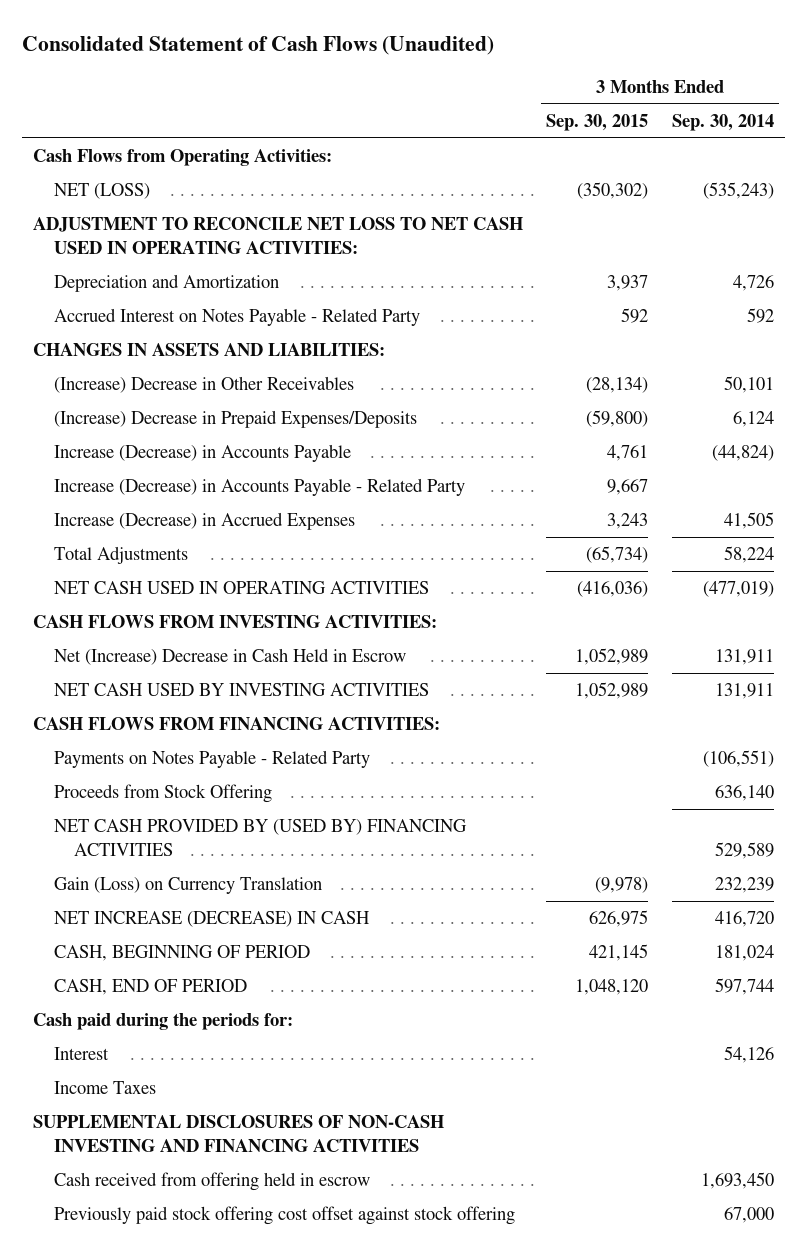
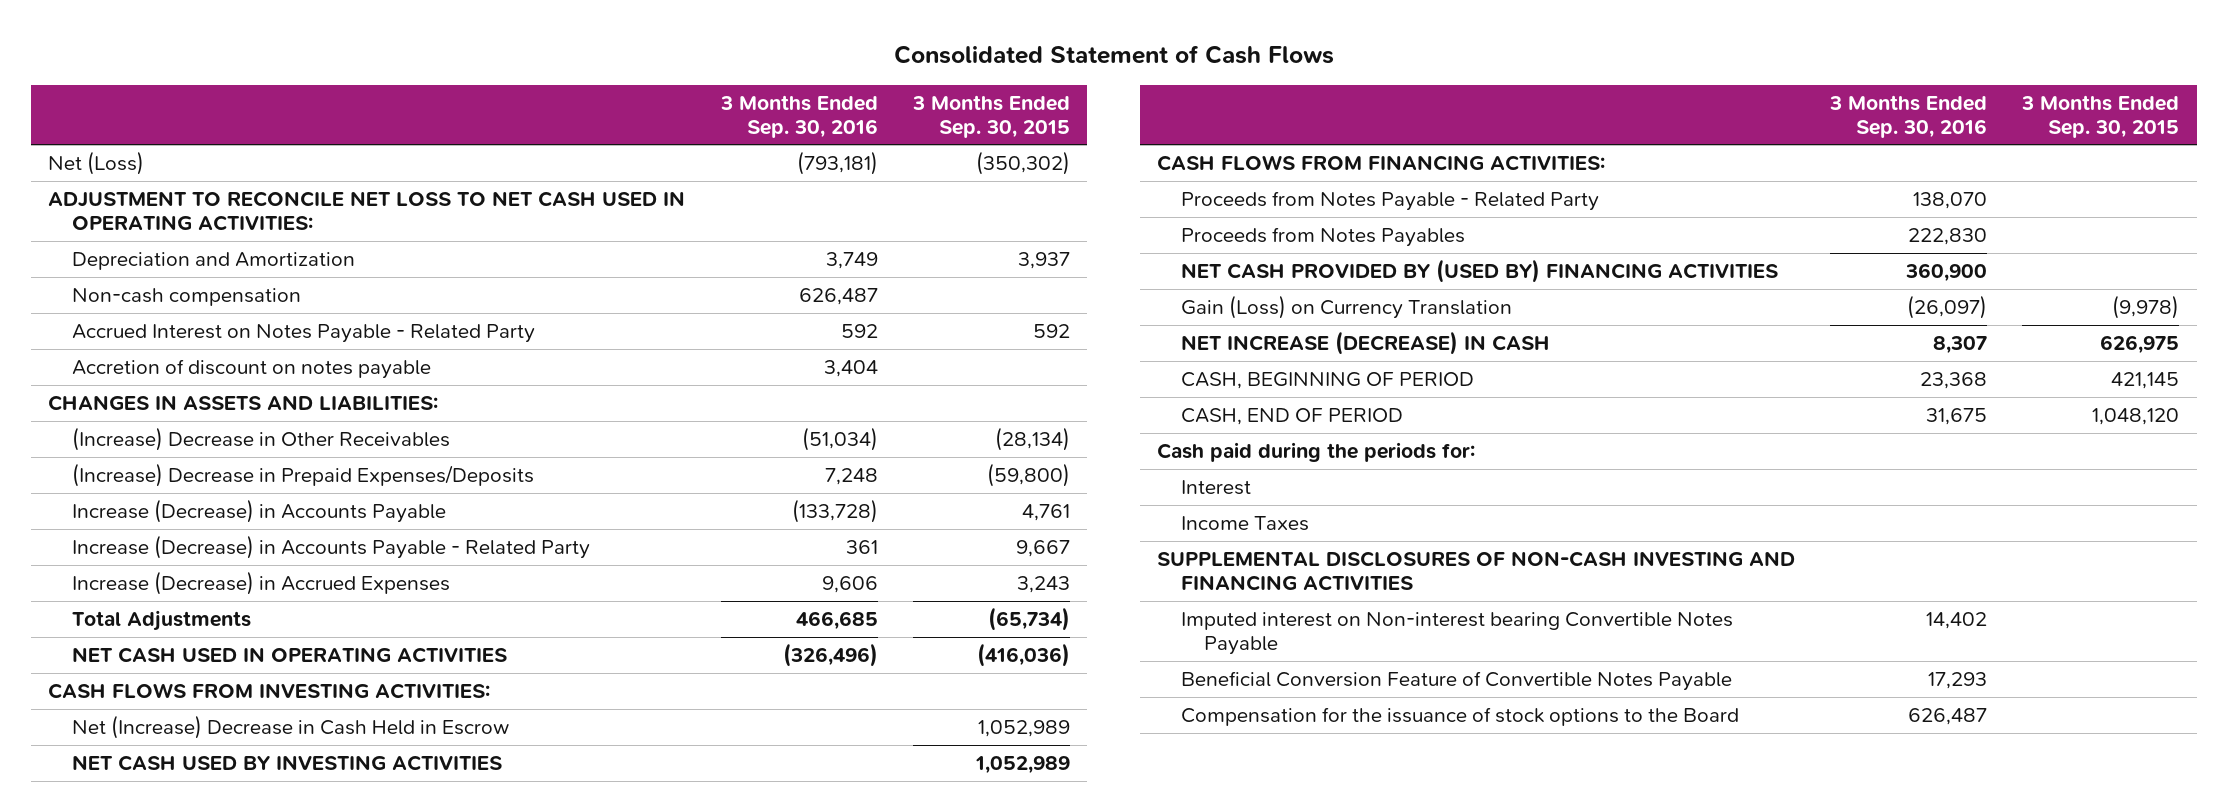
[21,35,494,55] Consolidated Statement of Cash Flows (Unaudited) -> [893,45,1334,65] Consolidated Statement of Cash Flows
[671,113,774,131] Sep. 30, 2014 -> none
none -> [720,94,879,138] 3 Months Ended Sep. 30, 2016
[33,149,333,167] Cash Flows from Operating Activities: -> none
[53,183,150,200] NET (LOSS) -> [48,150,145,175] Net (Loss)
none -> [71,287,301,306] Non-cash compensation
none -> [71,358,431,379] Accretion of discount on notes payable
[53,784,272,804] Proceeds from Stock Offering -> none
none -> [1180,190,1599,211] Proceeds from Notes Payable - Related Party
[53,750,370,769] Payments on Notes Payable - Related Party -> [1180,226,1465,247] Proceeds from Notes Payables
[53,1172,370,1192] Cash received from offering held in escrow -> none
[53,1206,515,1226] Previously paid stock offering cost offset against stock offering -> none
none -> [1180,611,1733,656] Imputed interest on Non-interest bearing Convertible Notes Payable
none -> [1180,670,1732,691] Beneficial Conversion Feature of Convertible Notes Payable
none -> [1180,706,1739,726] Compensation for the issuance of stock options to the Board

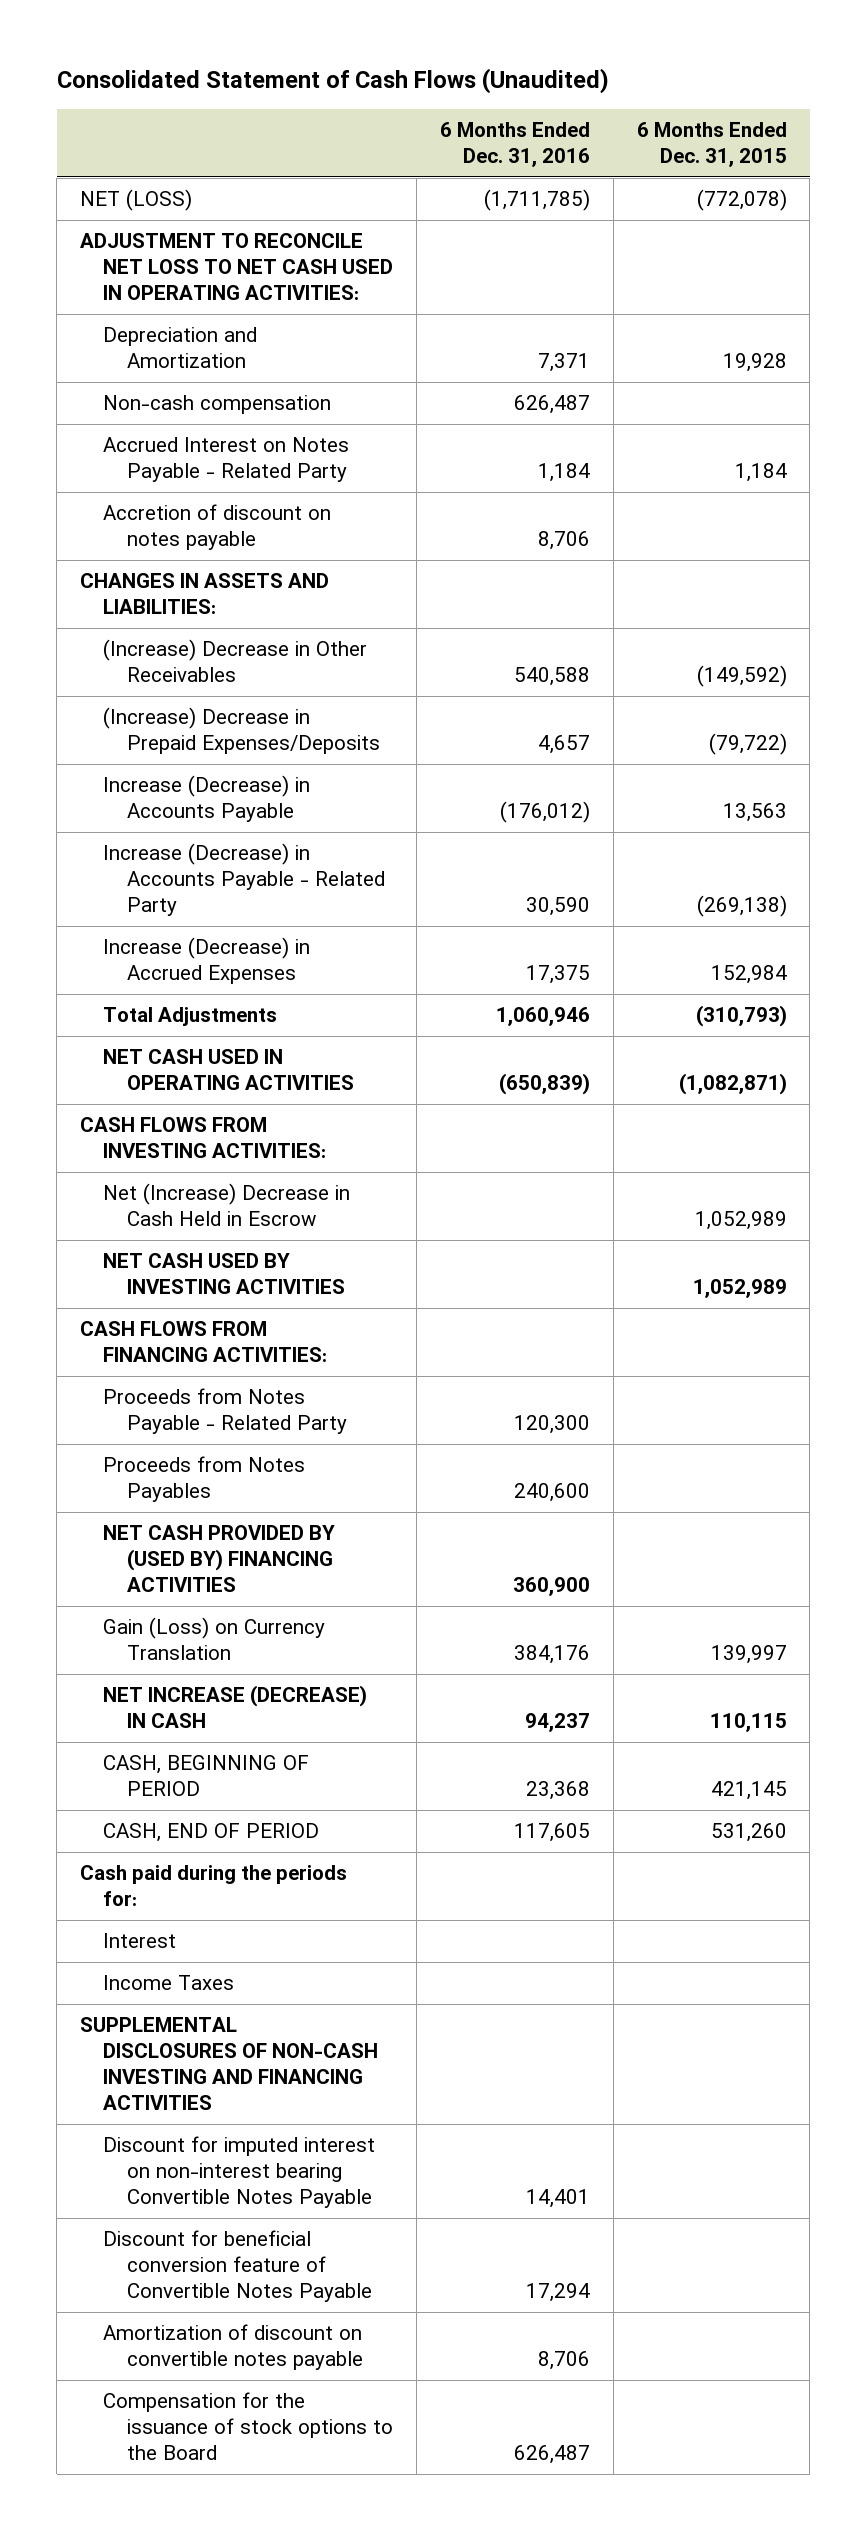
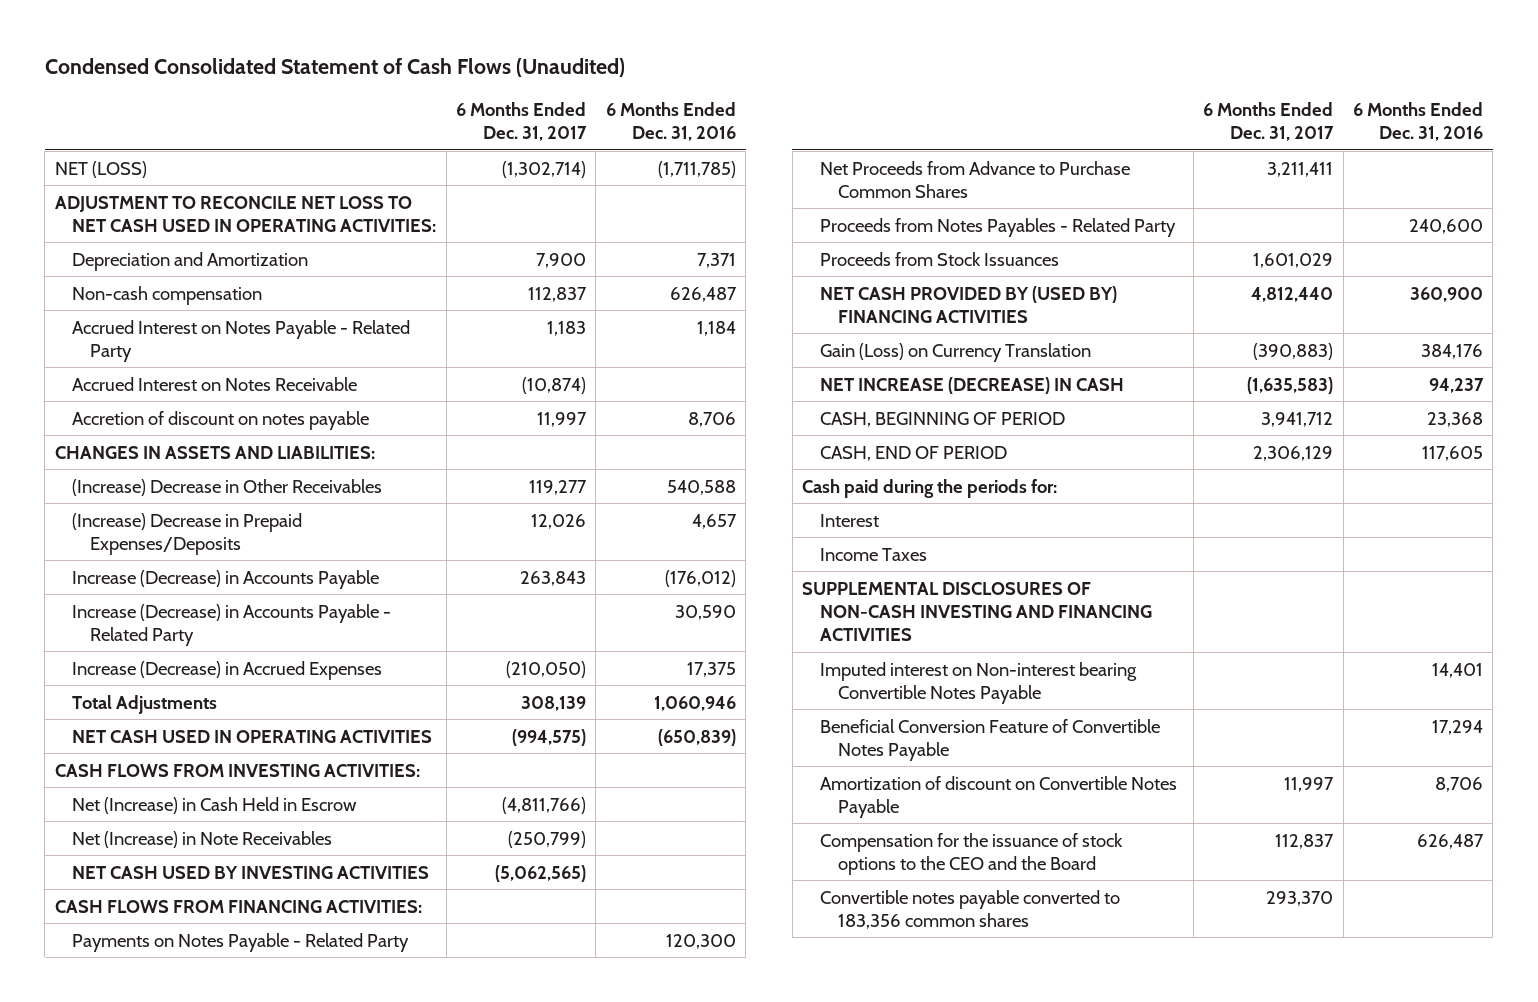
[56,68,609,95] Consolidated Statement of Cash Flows (Unaudited) -> [44,57,625,77] Condensed Consolidated Statement of Cash Flows (Unaudited)
[636,121,787,167] 6 Months Ended Dec. 31, 2015 -> none
none -> [456,101,588,142] 6 Months Ended Dec. 31, 2017
none -> [72,376,358,391] Accrued Interest on Notes Receivable
[103,1183,351,1227] Net (Increase) Decrease in Cash Held in Escrow -> [72,796,358,814] Net (Increase) in Cash Held in Escrow
none -> [72,830,333,848] Net (Increase) in Note Receivables
[103,1388,347,1435] Proceeds from Notes Payable - Related Party -> [72,932,410,952] Payments on Notes Payable - Related Party
none -> [819,160,1130,198] Net Proceeds from Advance to Purchase Common Shares
[103,1456,306,1503] Proceeds from Notes Payables -> [819,217,1176,237] Proceeds from Notes Payables - Related Party
none -> [819,251,1059,266] Proceeds from Stock Issuances
[103,2136,376,2209] Discount for imputed interest on non-interest bearing Convertible Notes Payable -> [819,661,1137,704] Imputed interest on Non-interest bearing Convertible Notes Payable
[103,2230,372,2303] Discount for beneficial conversion feature of Convertible Notes Payable -> [819,718,1160,761] Beneficial Conversion Feature of Convertible Notes Payable
[103,2324,363,2371] Amortization of discount on convertible notes payable -> [819,775,1177,818] Amortization of discount on Convertible Notes Payable
[103,2392,393,2461] Compensation for the issuance of stock options to the Board -> [819,832,1123,875] Compensation for the issuance of stock options to the CEO and the Board
none -> [819,889,1120,929] Convertible notes payable converted to 183,356 common shares

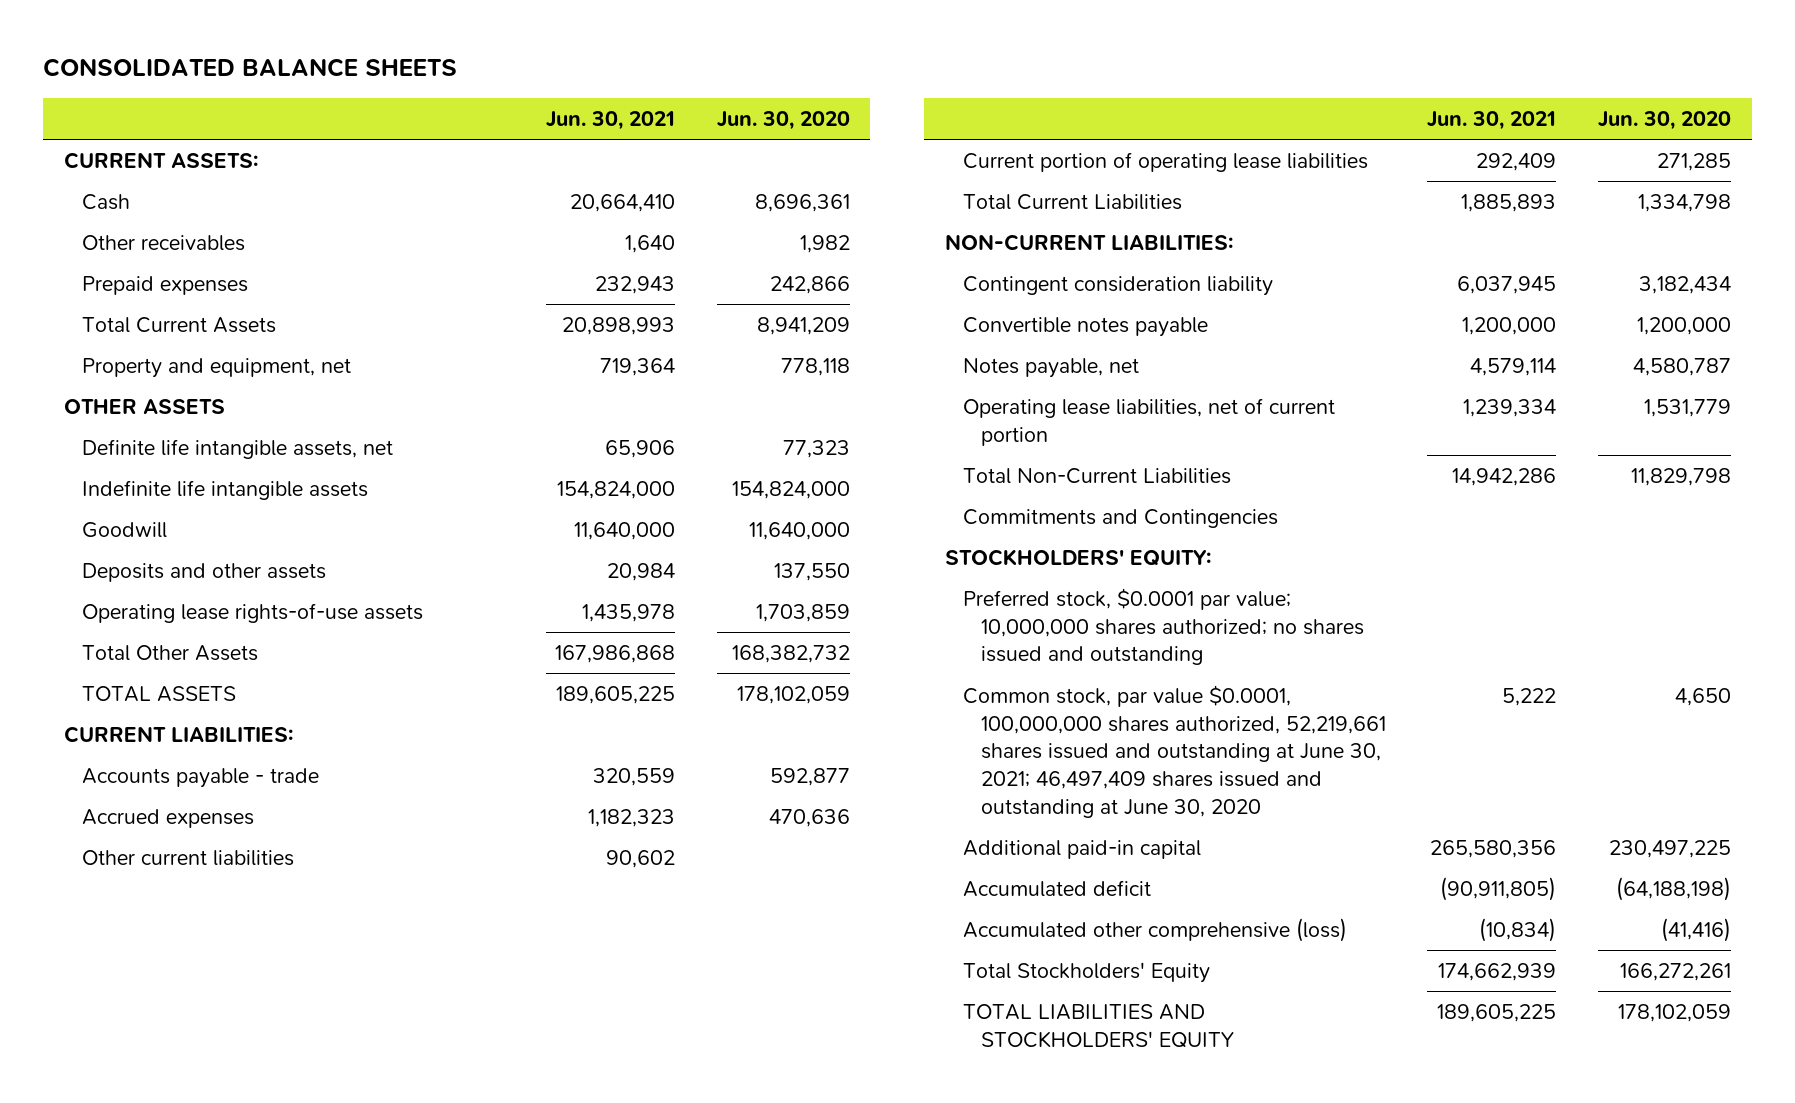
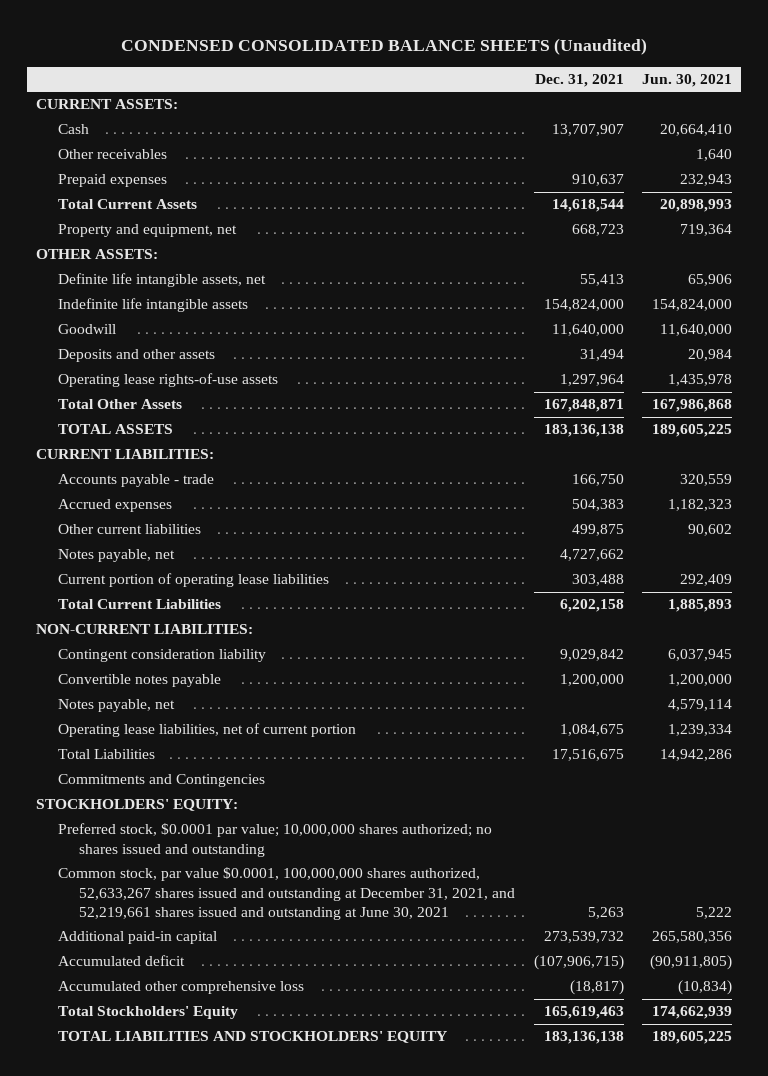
[43,58,458,78] CONSOLIDATED BALANCE SHEETS -> [121,38,648,56] CONDENSED CONSOLIDATED BALANCE SHEETS (Unaudited)
[716,110,850,130] Jun. 30, 2020 -> none
none -> [534,73,624,87] Dec. 31, 2021
[63,398,225,414] OTHER ASSETS -> [36,249,159,260] OTHER ASSETS:
none -> [57,549,175,563] Notes payable, net
[962,467,1231,484] Total Non-Current Liabilities -> [57,749,155,760] Total Liabilities
[962,684,1386,818] Common stock, par value $0.0001, 100,000,000 shares authorized, 52,219,661 shares issued and outstanding at June 30, 2021; 46,497,409 shares issued and outstanding at June 30, 2020 -> [57,867,516,920] Common stock, par value $0.0001, 100,000,000 shares authorized, 52,633,267 shares issued and outstanding at December 31, 2021, and 52,219,661 shares issued and outstanding at June 30, 2021
[962,917,1347,942] Accumulated other comprehensive (loss) -> [57,981,304,995] Accumulated other comprehensive loss

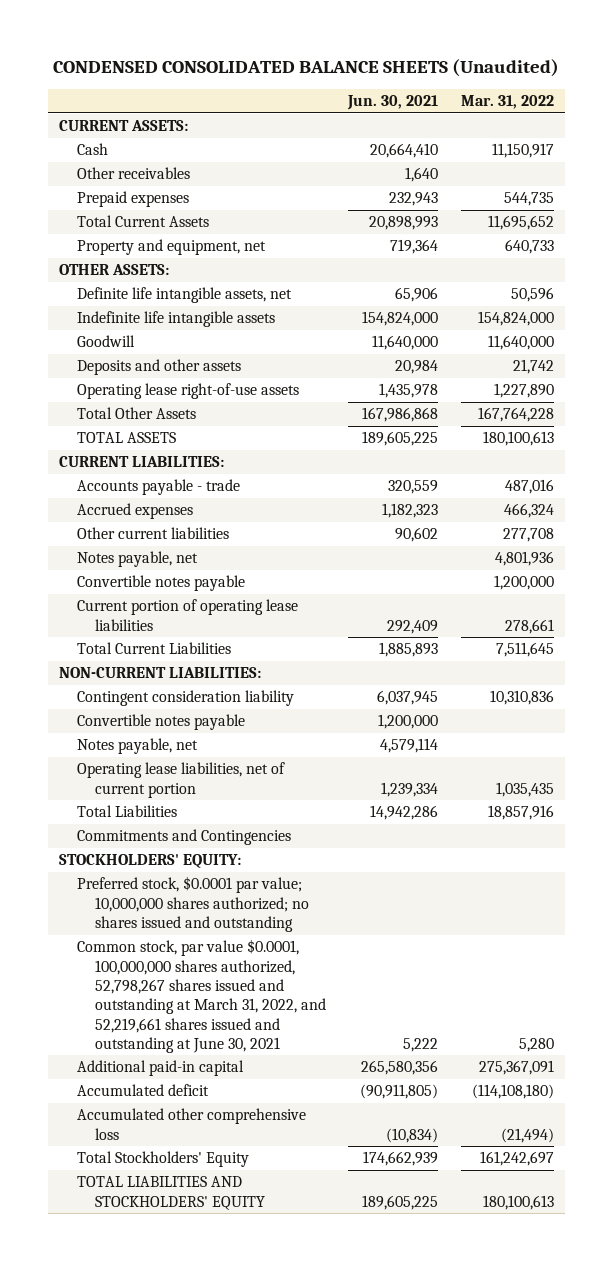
[534,73,624,87] Dec. 31, 2021 -> none
none -> [460,94,554,109] Mar. 31, 2022
[57,373,278,388] Operating lease rights-of-use assets -> [76,383,299,400] Operating lease right-of-use assets
none -> [76,575,245,592] Convertible notes payable
[57,867,516,920] Common stock, par value $0.0001, 100,000,000 shares authorized, 52,633,267 shares issued and outstanding at December 31, 2021, and 52,219,661 shares issued and outstanding at June 30, 2021 -> [76,939,326,1053] Common stock, par value $0.0001, 100,000,000 shares authorized, 52,798,267 shares issued and outstanding at March 31, 2022, and 52,219,661 shares issued and outstanding at June 30, 2021

